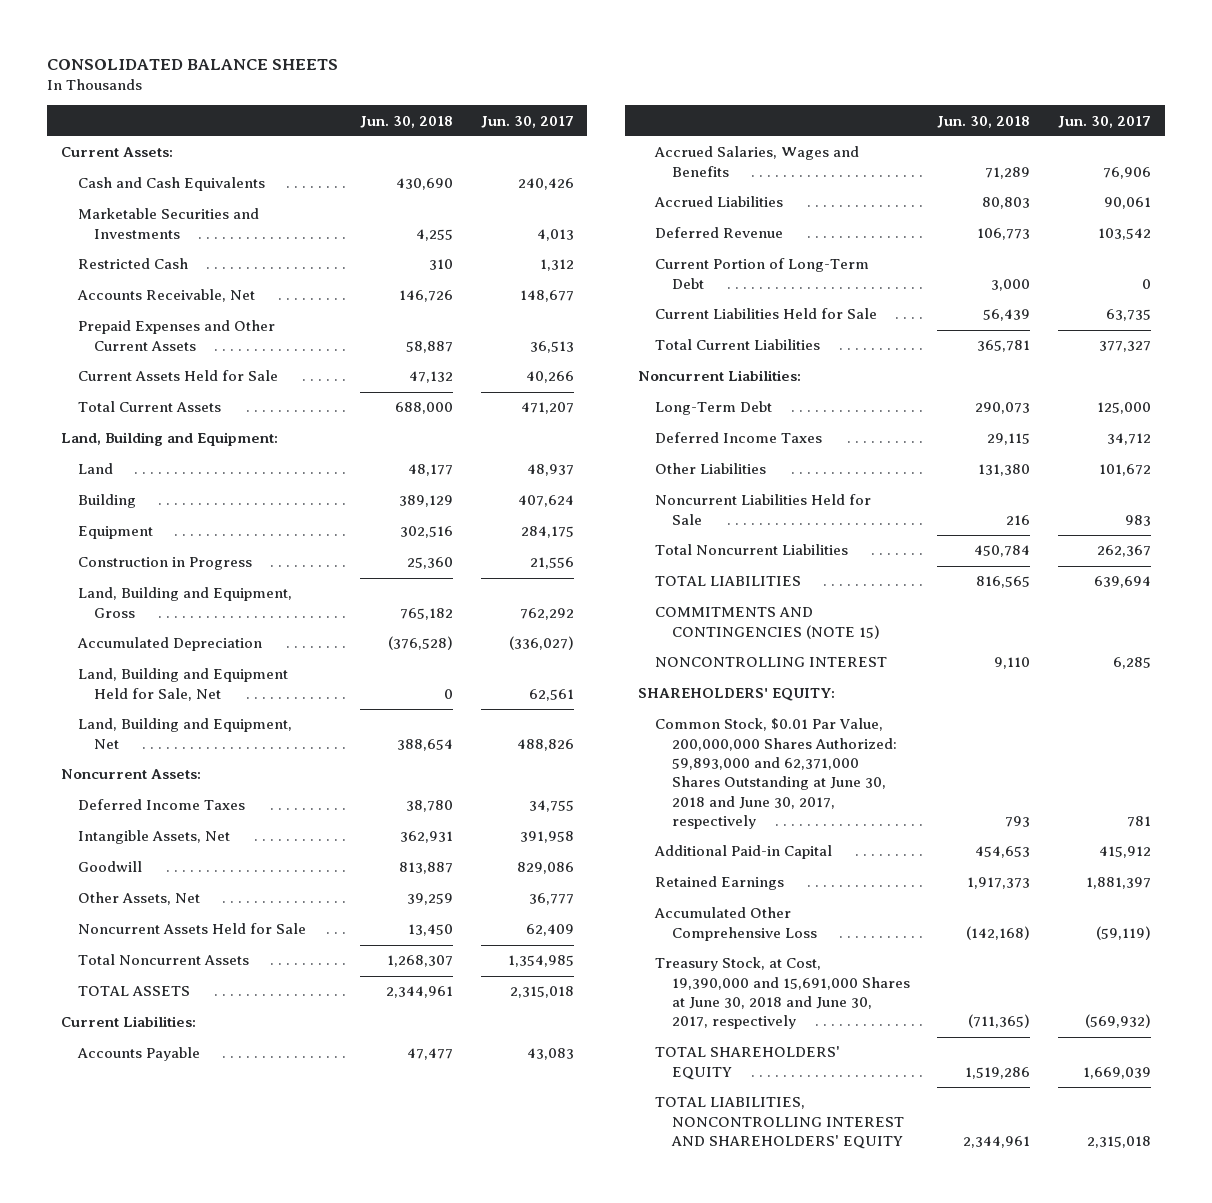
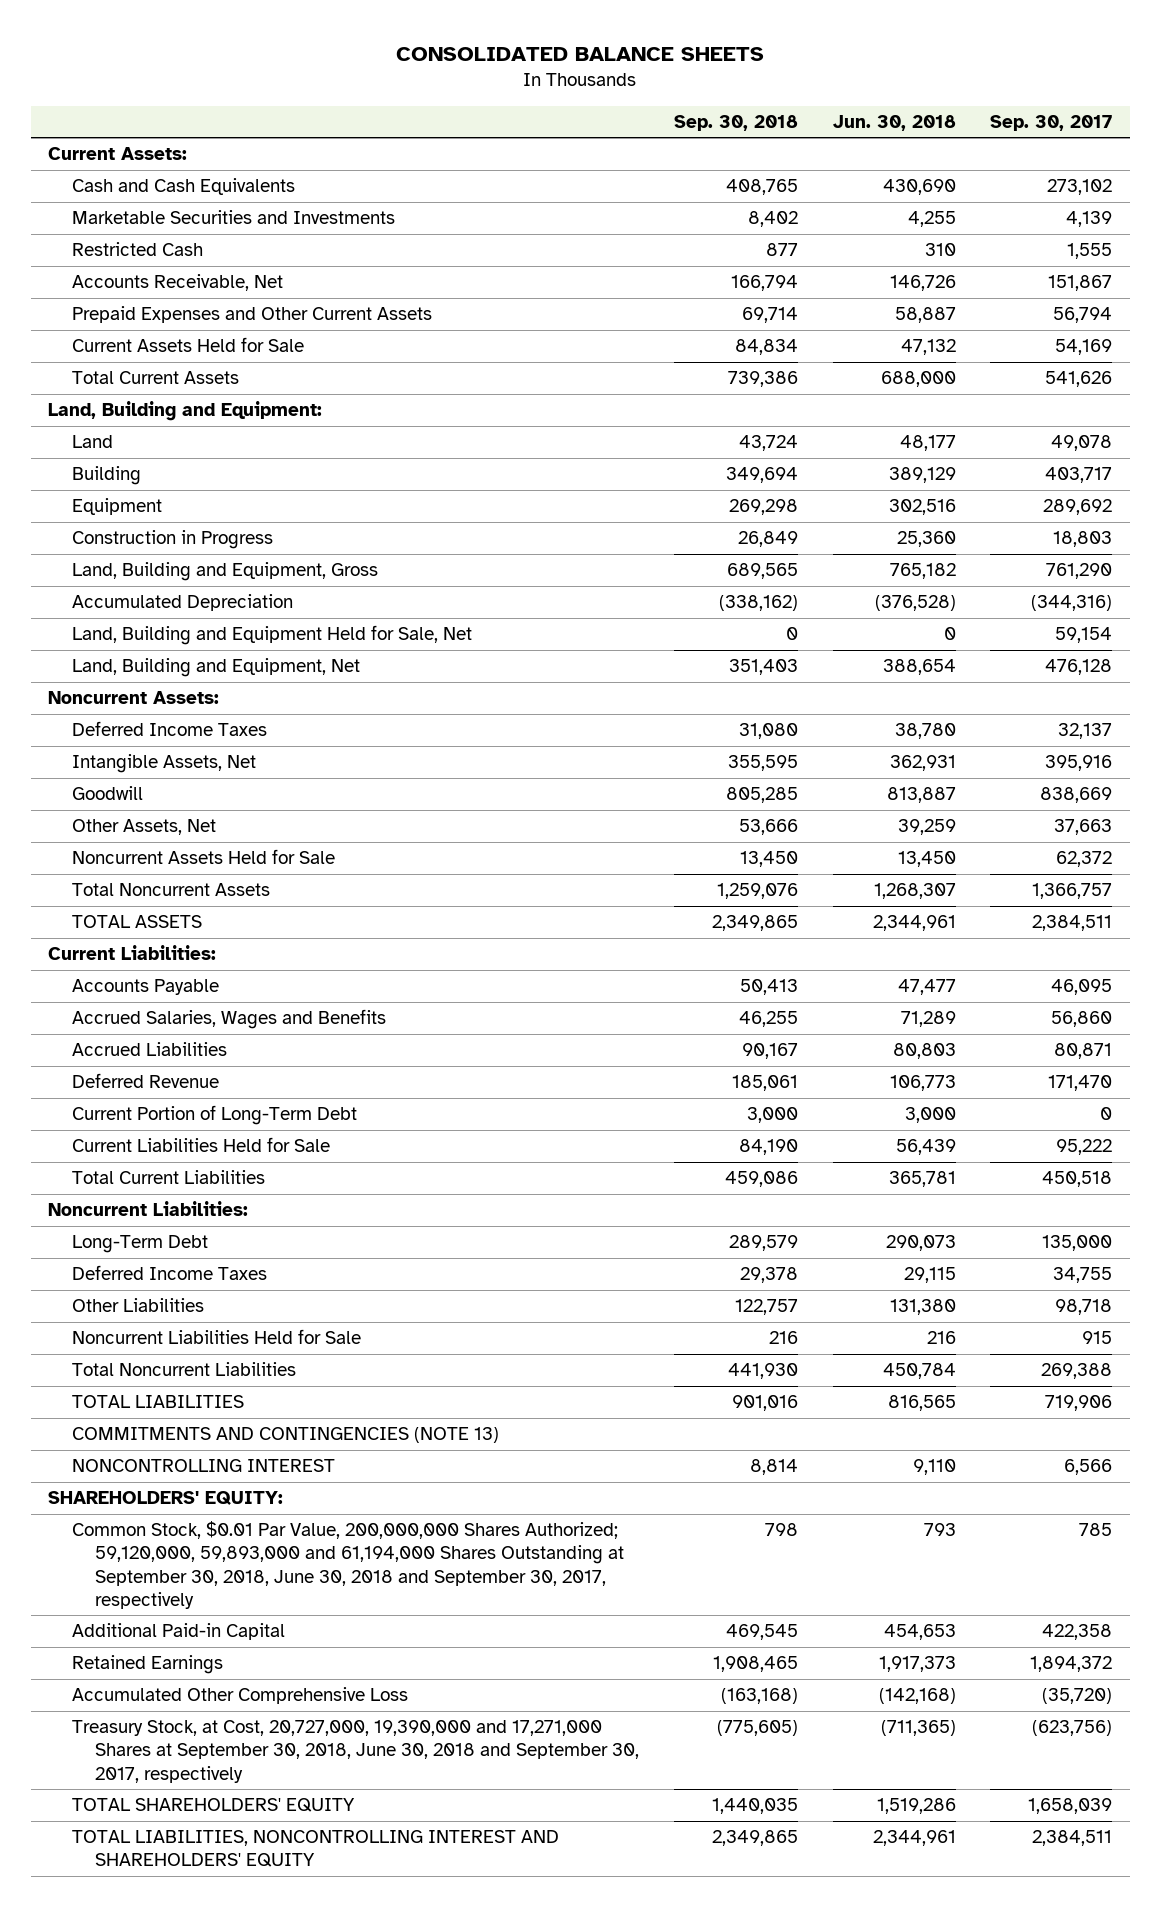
[480,115,574,128] Jun. 30, 2017 -> none
none -> [673,114,798,131] Sep. 30, 2018
none -> [990,114,1113,131] Sep. 30, 2017
[654,607,880,639] COMMITMENTS AND CONTINGENCIES (NOTE 15) -> [71,1427,499,1444] COMMITMENTS AND CONTINGENCIES (NOTE 13)
[654,718,897,829] Common Stock, $0.01 Par Value, 200,000,000 Shares Authorized: 59,893,000 and 62,371,000 Shares Outstanding at June 30, 2018 and June 30, 2017, respectively -> [71,1521,625,1609] Common Stock, $0.01 Par Value, 200,000,000 Shares Authorized; 59,120,000, 59,893,000 and 61,194,000 Shares Outstanding at September 30, 2018, June 30, 2018 and September 30, 2017, respectively
[654,957,910,1030] Treasury Stock, at Cost, 19,390,000 and 15,691,000 Shares at June 30, 2018 and June 30, 2017, respectively -> [71,1720,640,1783] Treasury Stock, at Cost, 20,727,000, 19,390,000 and 17,271,000 Shares at September 30, 2018, June 30, 2018 and September 30, 2017, respectively

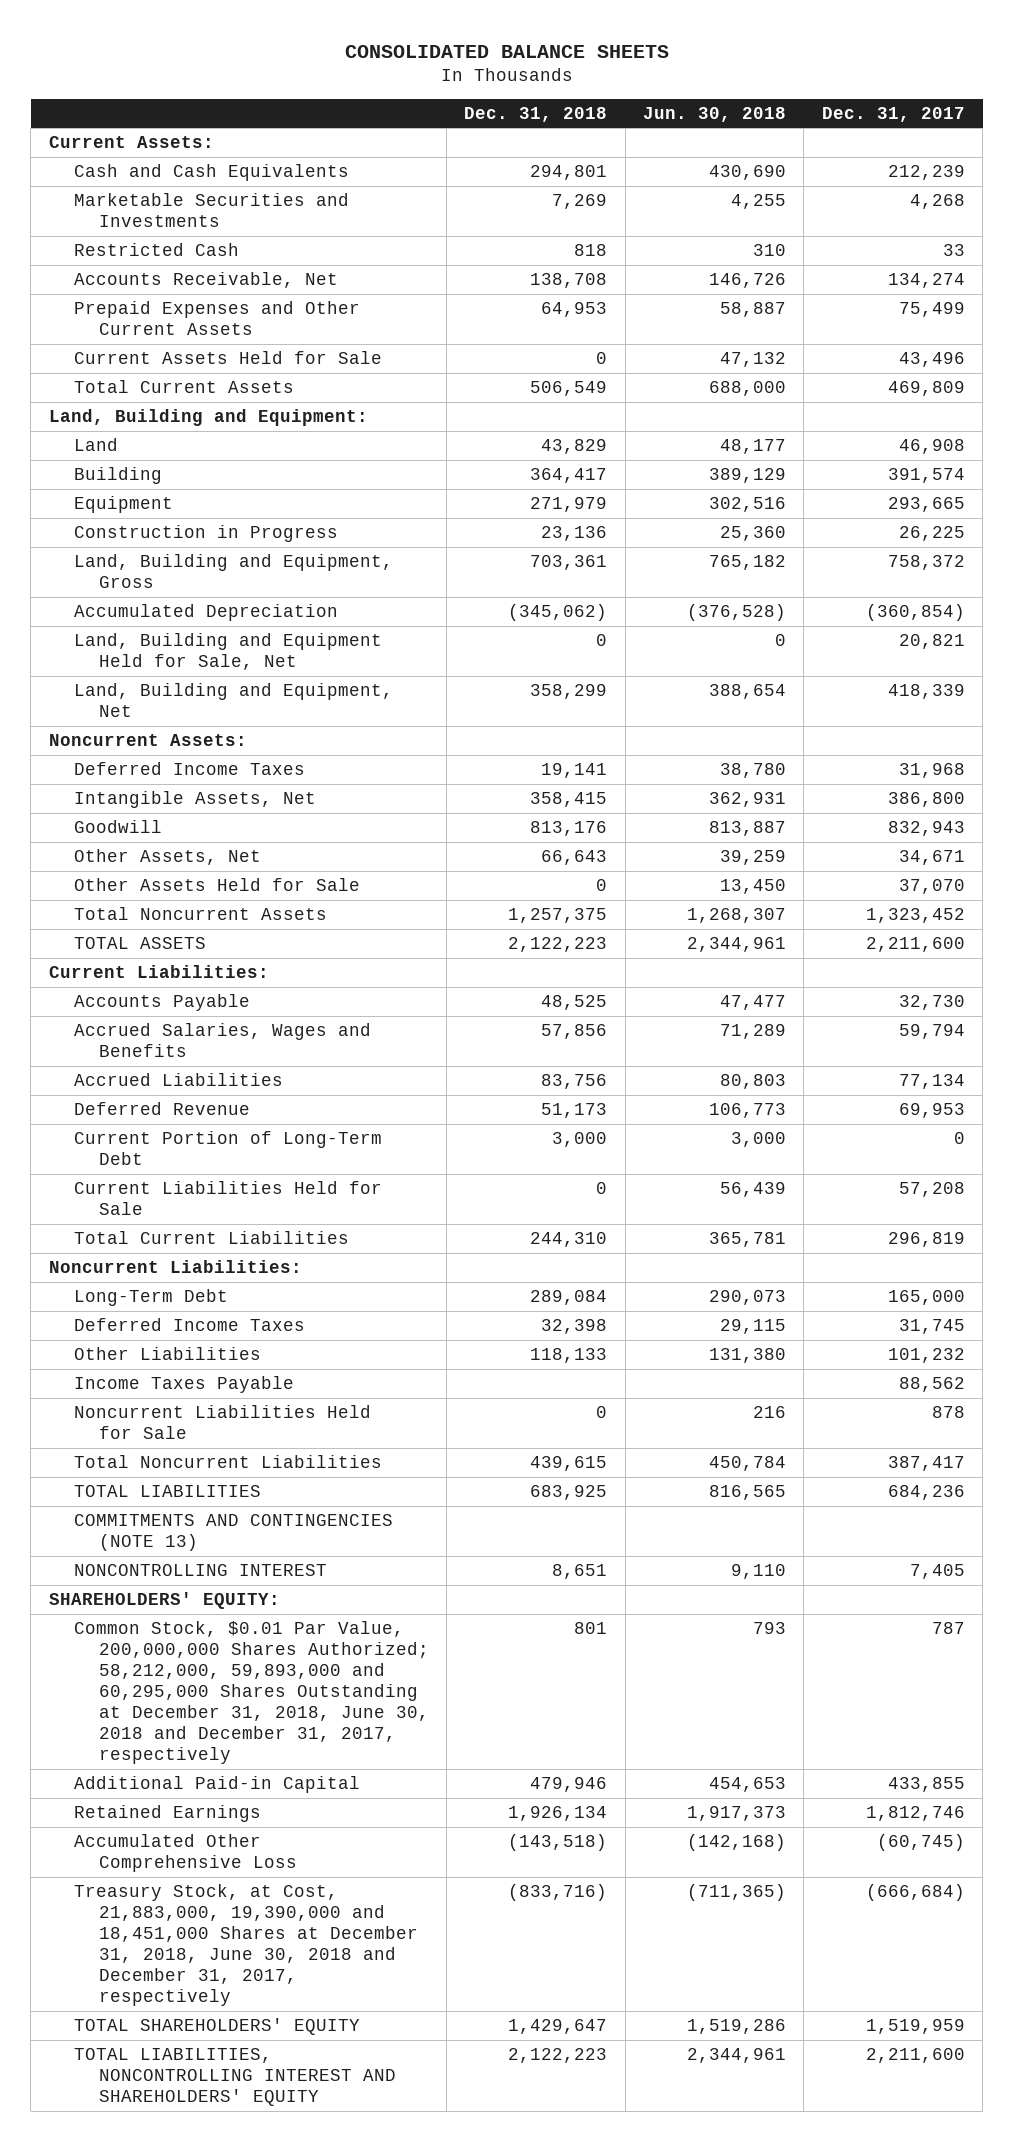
[673,114,798,131] Sep. 30, 2018 -> none
[990,114,1113,131] Sep. 30, 2017 -> none
none -> [464,106,608,122] Dec. 31, 2018
none -> [821,106,965,122] Dec. 31, 2017
[71,849,335,865] Noncurrent Assets Held for Sale -> [73,878,360,892] Other Assets Held for Sale
none -> [73,1376,294,1394] Income Taxes Payable
[71,1521,625,1609] Common Stock, $0.01 Par Value, 200,000,000 Shares Authorized; 59,120,000, 59,893,000 and 61,194,000 Shares Outstanding at September 30, 2018, June 30, 2018 and September 30, 2017, respectively -> [73,1621,429,1765] Common Stock, $0.01 Par Value, 200,000,000 Shares Authorized; 58,212,000, 59,893,000 and 60,295,000 Shares Outstanding at December 31, 2018, June 30, 2018 and December 31, 2017, respectively
[71,1720,640,1783] Treasury Stock, at Cost, 20,727,000, 19,390,000 and 17,271,000 Shares at September 30, 2018, June 30, 2018 and September 30, 2017, respectively -> [73,1884,418,2007] Treasury Stock, at Cost, 21,883,000, 19,390,000 and 18,451,000 Shares at December 31, 2018, June 30, 2018 and December 31, 2017, respectively

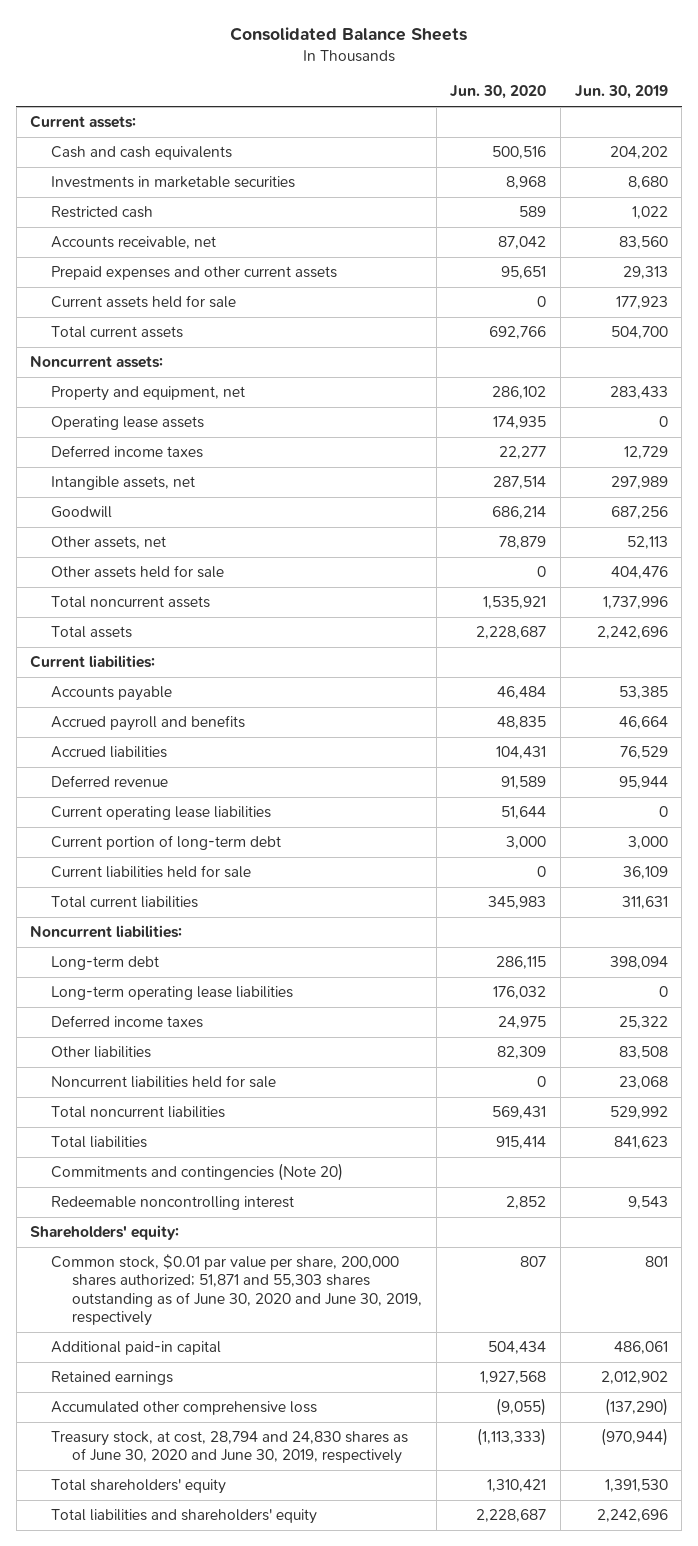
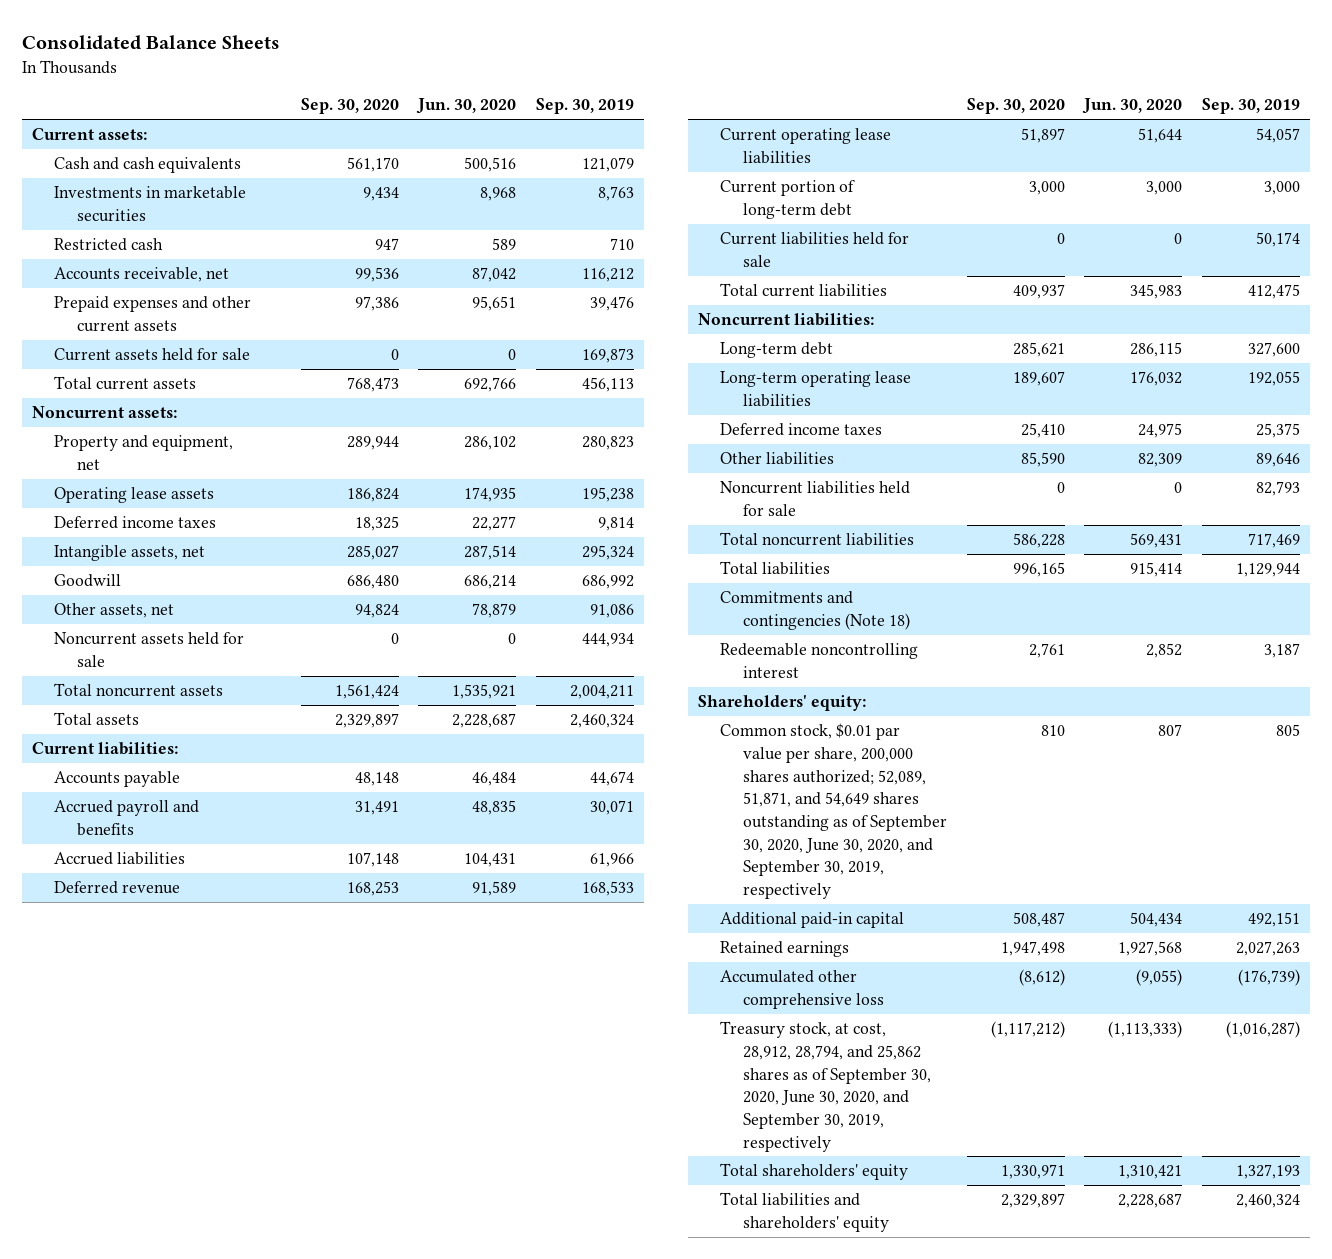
[574,85,668,100] Jun. 30, 2019 -> none
none -> [300,98,399,115] Sep. 30, 2020
none -> [535,98,634,115] Sep. 30, 2019
[51,565,225,579] Other assets held for sale -> [54,632,245,667] Noncurrent assets held for sale
[51,1163,344,1182] Commitments and contingencies (Note 20) -> [720,591,910,630] Commitments and contingencies (Note 18)
[51,1254,423,1326] Common stock, $0.01 par value per share, 200,000 shares authorized; 51,871 and 55,303 shares outstanding as of June 30, 2020 and June 30, 2019, respectively -> [720,723,947,899] Common stock, $0.01 par value per share, 200,000 shares authorized; 52,089, 51,871, and 54,649 shares outstanding as of September 30, 2020, June 30, 2020, and September 30, 2019, respectively
[51,1431,409,1465] Treasury stock, at cost, 28,794 and 24,830 shares as of June 30, 2020 and June 30, 2019, respectively -> [720,1021,931,1152] Treasury stock, at cost, 28,912, 28,794, and 25,862 shares as of September 30, 2020, June 30, 2020, and September 30, 2019, respectively

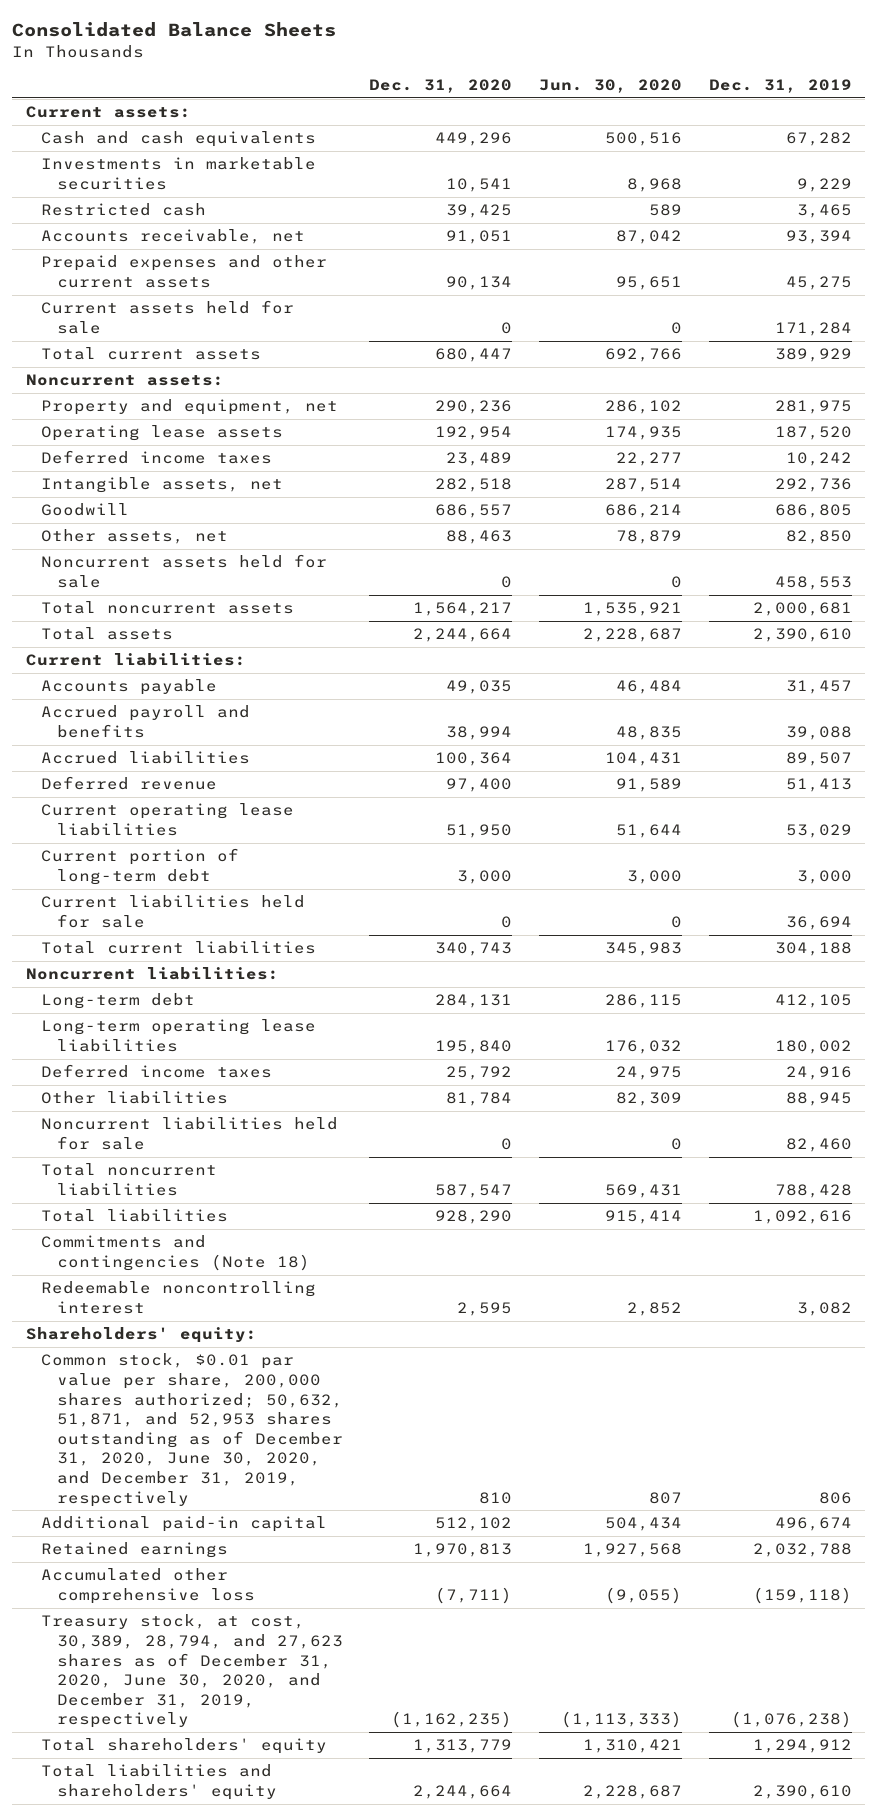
[300,98,399,115] Sep. 30, 2020 -> none
[535,98,634,115] Sep. 30, 2019 -> none
none -> [369,79,513,94] Dec. 31, 2020
none -> [708,79,852,94] Dec. 31, 2019
[720,723,947,899] Common stock, $0.01 par value per share, 200,000 shares authorized; 52,089, 51,871, and 54,649 shares outstanding as of September 30, 2020, June 30, 2020, and September 30, 2019, respectively -> [41,1353,343,1507] Common stock, $0.01 par value per share, 200,000 shares authorized; 50,632, 51,871, and 52,953 shares outstanding as of December 31, 2020, June 30, 2020, and December 31, 2019, respectively
[720,1021,931,1152] Treasury stock, at cost, 28,912, 28,794, and 25,862 shares as of September 30, 2020, June 30, 2020, and September 30, 2019, respectively -> [41,1614,343,1729] Treasury stock, at cost, 30,389, 28,794, and 27,623 shares as of December 31, 2020, June 30, 2020, and December 31, 2019, respectively

